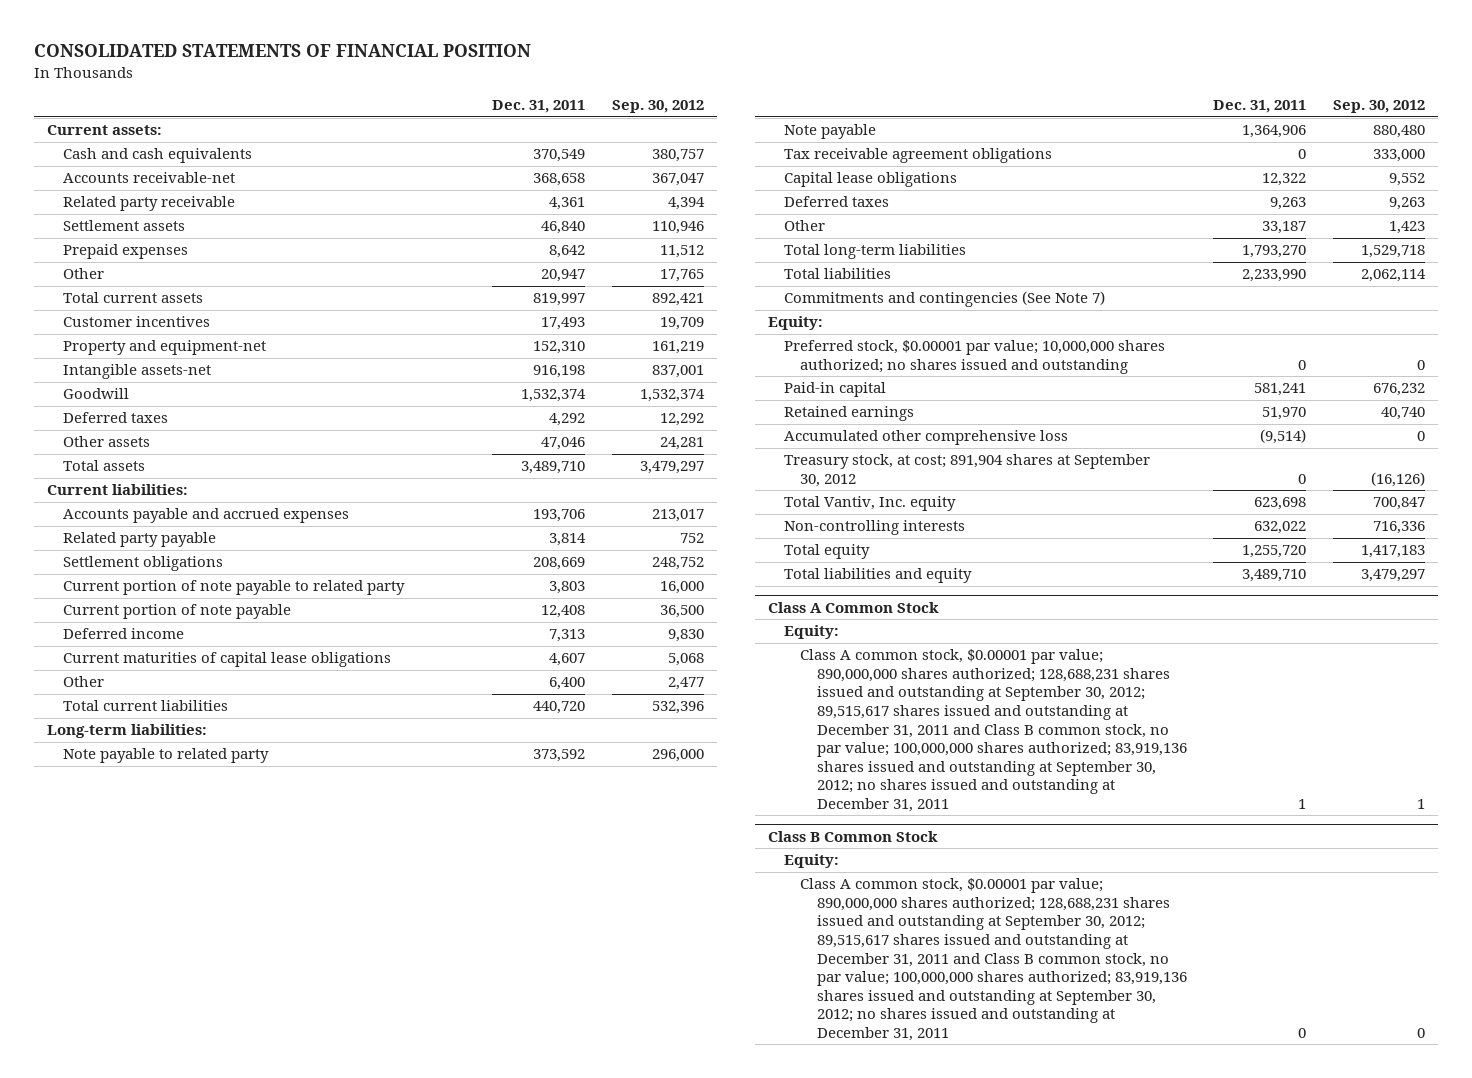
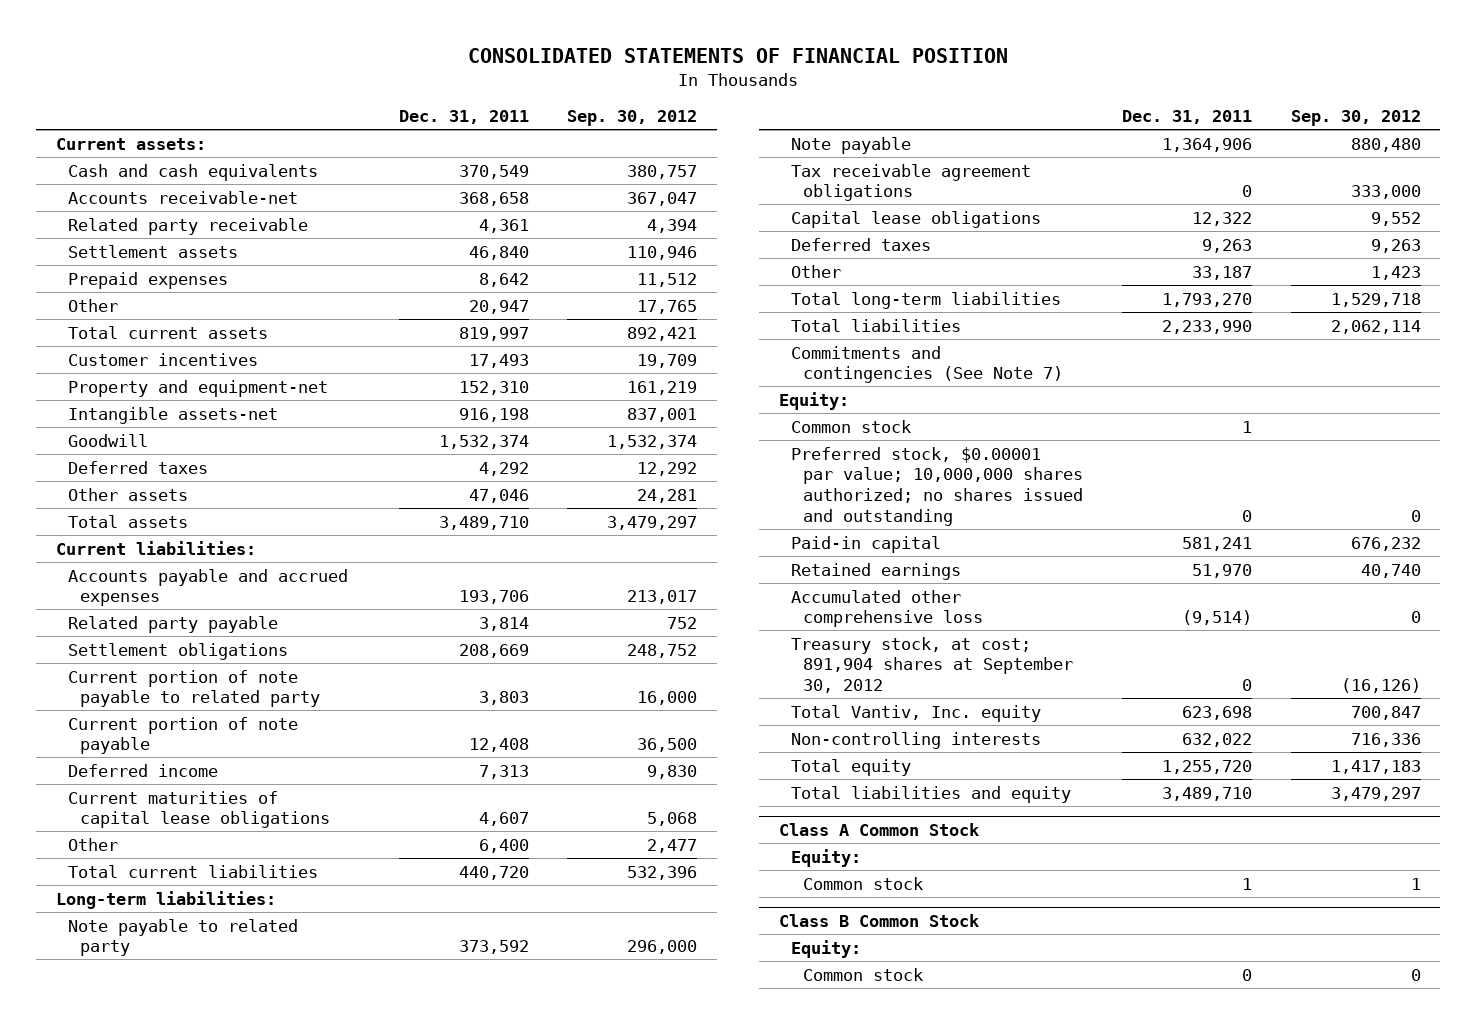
none -> [791,419,912,433] Common stock
[800,649,1187,812] Class A common stock, $0.00001 par value; 890,000,000 shares authorized; 128,688,231 shares issued and outstanding at September 30, 2012; 89,515,617 shares issued and outstanding at December 31, 2011 and Class B common stock, no par value; 100,000,000 shares authorized; 83,919,136 shares issued and outstanding at September 30, 2012; no shares issued and outstanding at December 31, 2011 -> [803,876,924,890] Common stock
[800,878,1187,1041] Class A common stock, $0.00001 par value; 890,000,000 shares authorized; 128,688,231 shares issued and outstanding at September 30, 2012; 89,515,617 shares issued and outstanding at December 31, 2011 and Class B common stock, no par value; 100,000,000 shares authorized; 83,919,136 shares issued and outstanding at September 30, 2012; no shares issued and outstanding at December 31, 2011 -> [803,967,924,981] Common stock

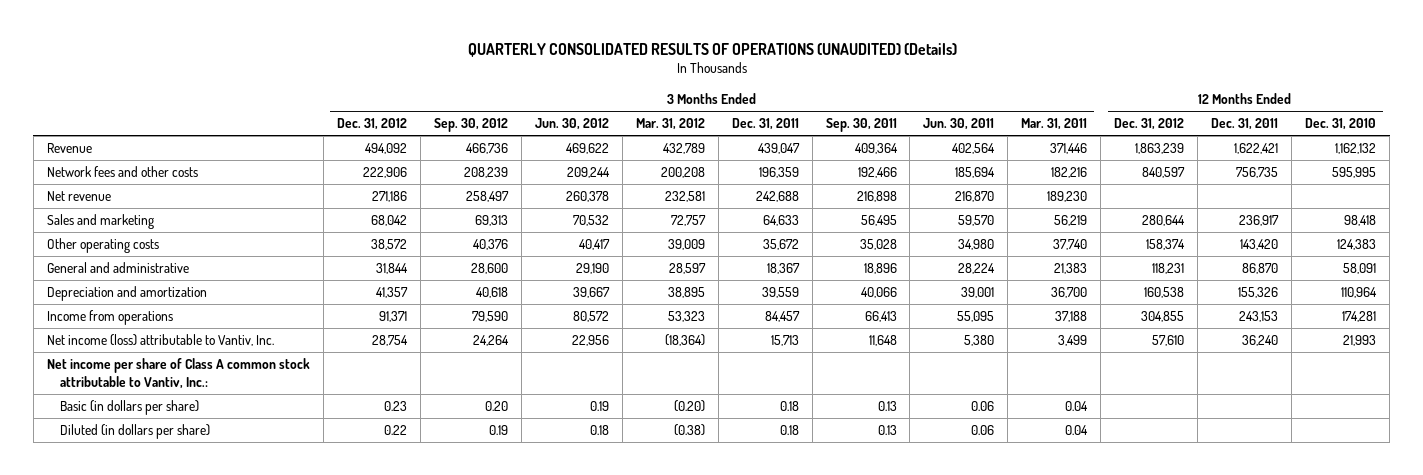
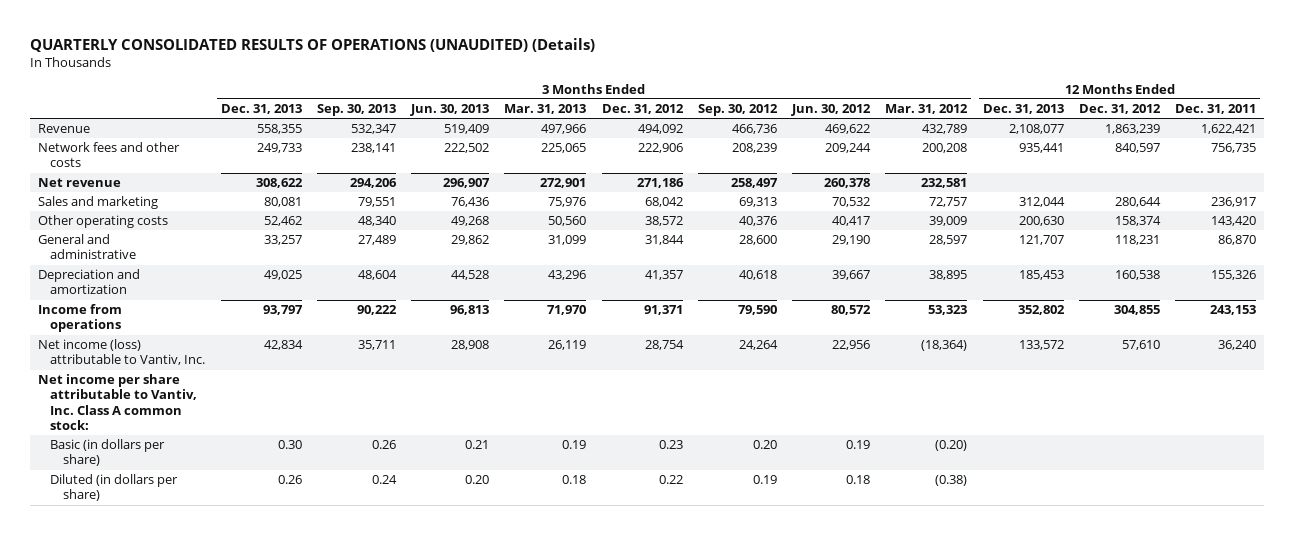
[731,118,799,131] Dec. 31, 2011 -> none
[825,118,897,133] Sep. 30, 2011 -> none
[923,118,995,131] Jun. 30, 2011 -> none
[1021,118,1088,131] Mar. 31, 2011 -> none
[1305,118,1377,131] Dec. 31, 2010 -> none
none -> [220,104,302,115] Dec. 31, 2013
none -> [316,104,396,117] Sep. 30, 2013
none -> [410,104,490,117] Jun. 30, 2013
none -> [504,104,587,115] Mar. 31, 2013
none -> [982,104,1064,115] Dec. 31, 2013
[46,358,310,389] Net income per share of Class A common stock attributable to Vantiv, Inc.: -> [37,374,198,430] Net income per share attributable to Vantiv, Inc. Class A common stock:

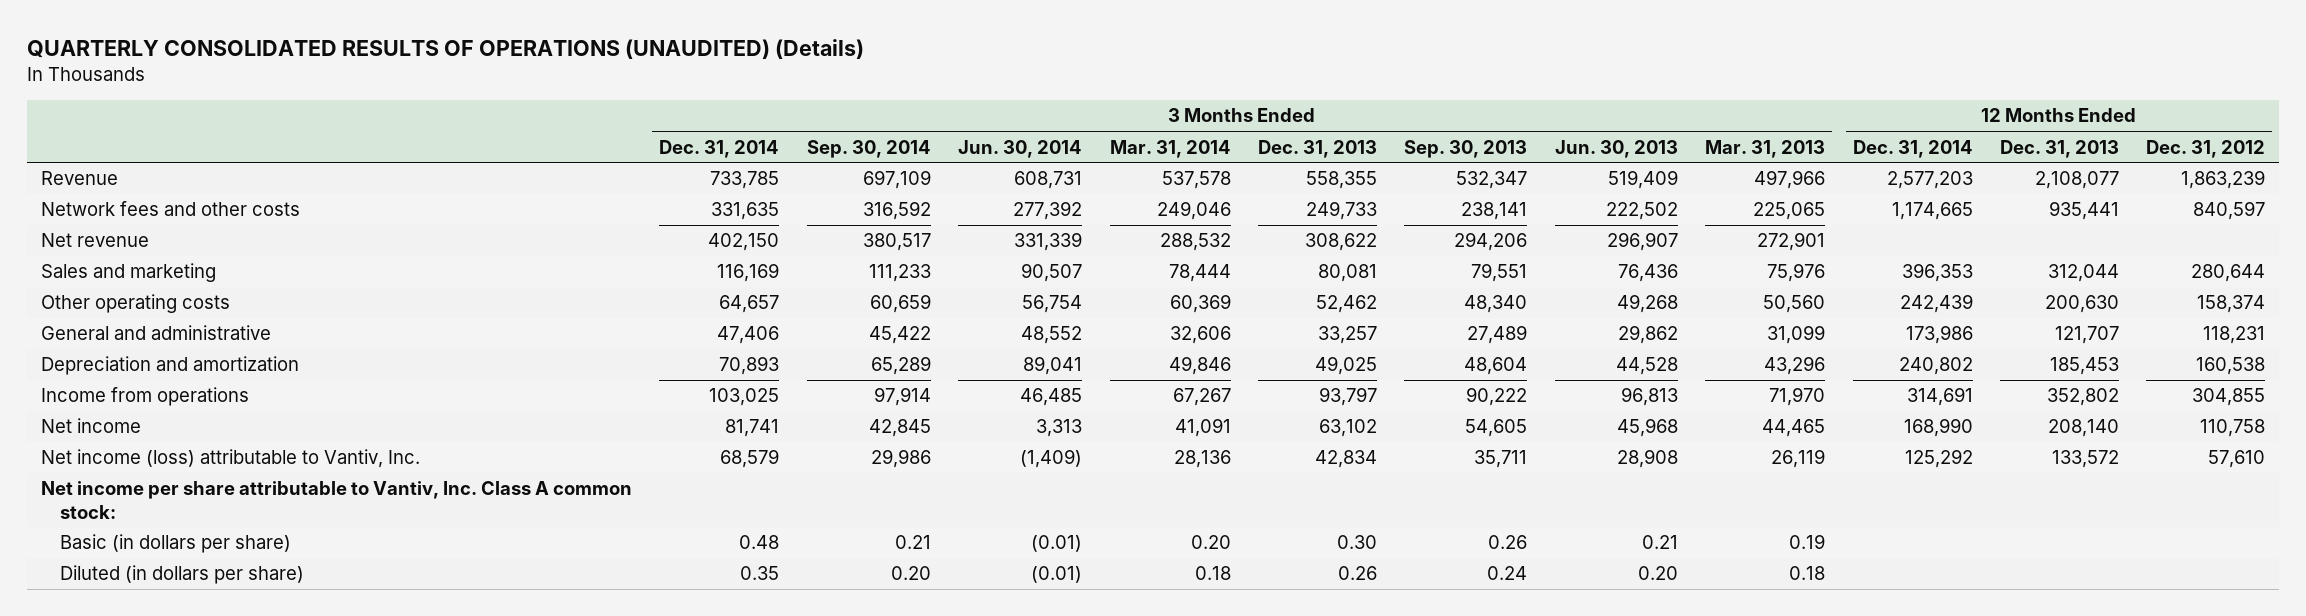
[601,104,684,115] Dec. 31, 2012 -> none
[697,104,778,117] Sep. 30, 2012 -> none
[791,104,872,117] Jun. 30, 2012 -> none
[885,104,969,115] Mar. 31, 2012 -> none
[1175,104,1257,115] Dec. 31, 2011 -> none
none -> [659,139,780,158] Dec. 31, 2014
none -> [806,139,931,158] Sep. 30, 2014
none -> [958,139,1083,158] Jun. 30, 2014
none -> [1109,139,1231,158] Mar. 31, 2014
none -> [1852,139,1973,158] Dec. 31, 2014
none -> [40,418,141,434] Net income

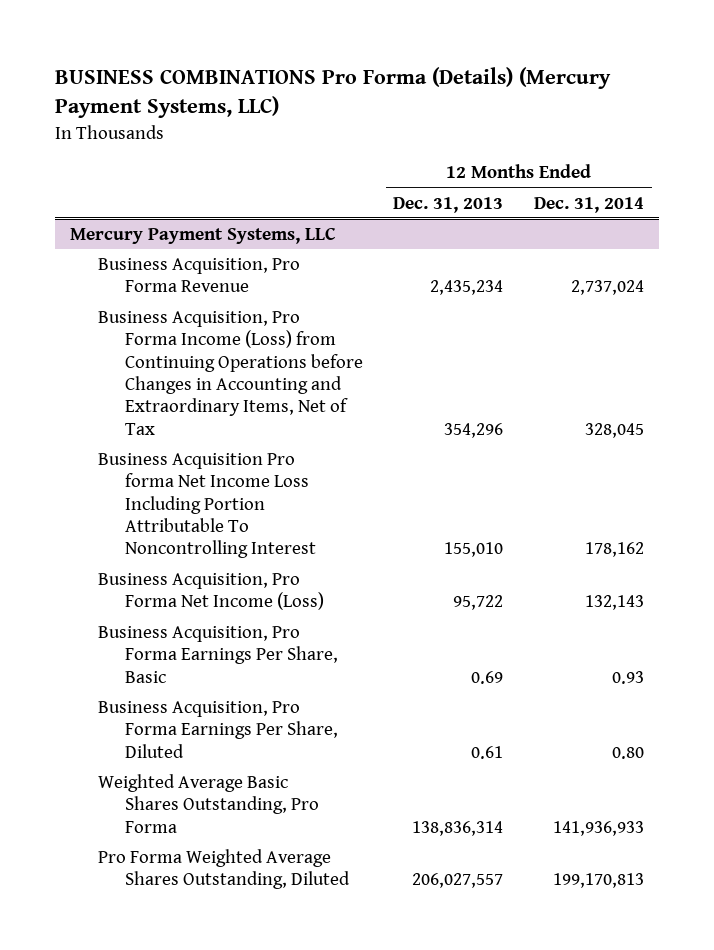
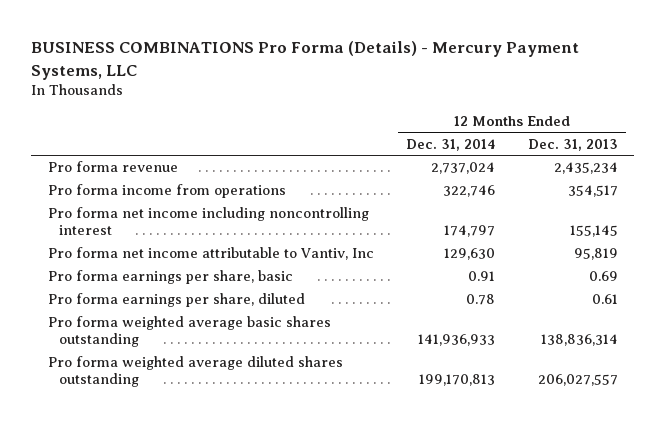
[55,67,612,119] BUSINESS COMBINATIONS Pro Forma (Details) (Mercury Payment Systems, LLC) -> [31,41,580,80] BUSINESS COMBINATIONS Pro Forma (Details) - Mercury Payment Systems, LLC
[70,226,337,244] Mercury Payment Systems, LLC -> none
[97,257,300,293] Business Acquisition, Pro Forma Revenue -> [47,161,178,173] Pro forma revenue
[97,310,363,435] Business Acquisition, Pro Forma Income (Loss) from Continuing Operations before Changes in Accounting and Extraordinary Items, Net of Tax -> [47,184,286,199] Pro forma income from operations
[444,422,504,438] 354,296 -> [567,185,618,198] 354,517
[584,422,644,438] 328,045 -> [443,185,496,198] 322,746
[97,452,316,559] Business Acquisition Pro forma Net Income Loss Including Portion Attributable To Noncontrolling Interest -> [47,207,369,236] Pro forma net income including noncontrolling interest
[444,542,504,558] 155,010 -> [569,225,618,238] 155,145
[584,542,644,558] 178,162 -> [444,225,496,238] 174,797
[97,572,324,611] Business Acquisition, Pro Forma Net Income (Loss) -> [47,247,374,261] Pro forma net income attributable to Vantiv, Inc
[453,595,504,611] 95,722 -> [573,248,618,261] 95,819
[584,595,644,611] 132,143 -> [444,248,496,261] 129,630
[97,625,338,683] Business Acquisition, Pro Forma Earnings Per Share, Basic -> [47,270,293,285] Pro forma earnings per share, basic
[611,670,644,684] 0.93 -> [468,271,496,282] 0.91
[97,700,338,758] Business Acquisition, Pro Forma Earnings Per Share, Diluted -> [47,293,305,308] Pro forma earnings per share, diluted
[611,746,644,759] 0.80 -> [466,294,496,306] 0.78
[97,773,319,833] Weighted Average Basic Shares Outstanding, Pro Forma -> [47,316,331,348] Pro forma weighted average basic shares outstanding
[97,848,350,890] Pro Forma Weighted Average Shares Outstanding, Diluted -> [47,356,343,388] Pro forma weighted average diluted shares outstanding

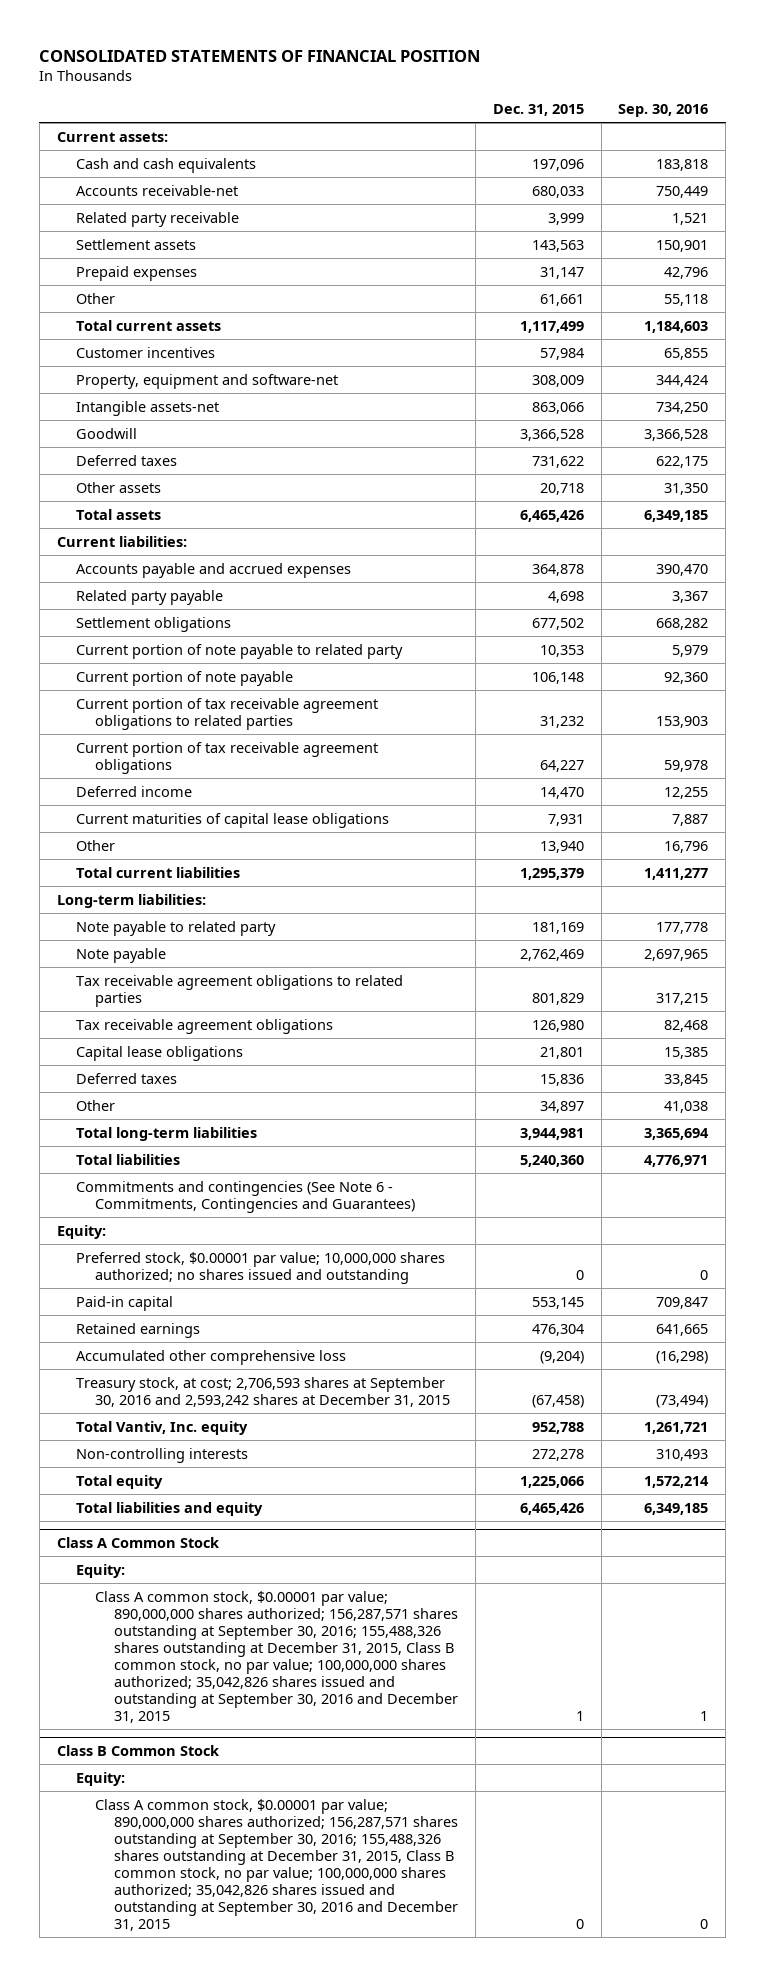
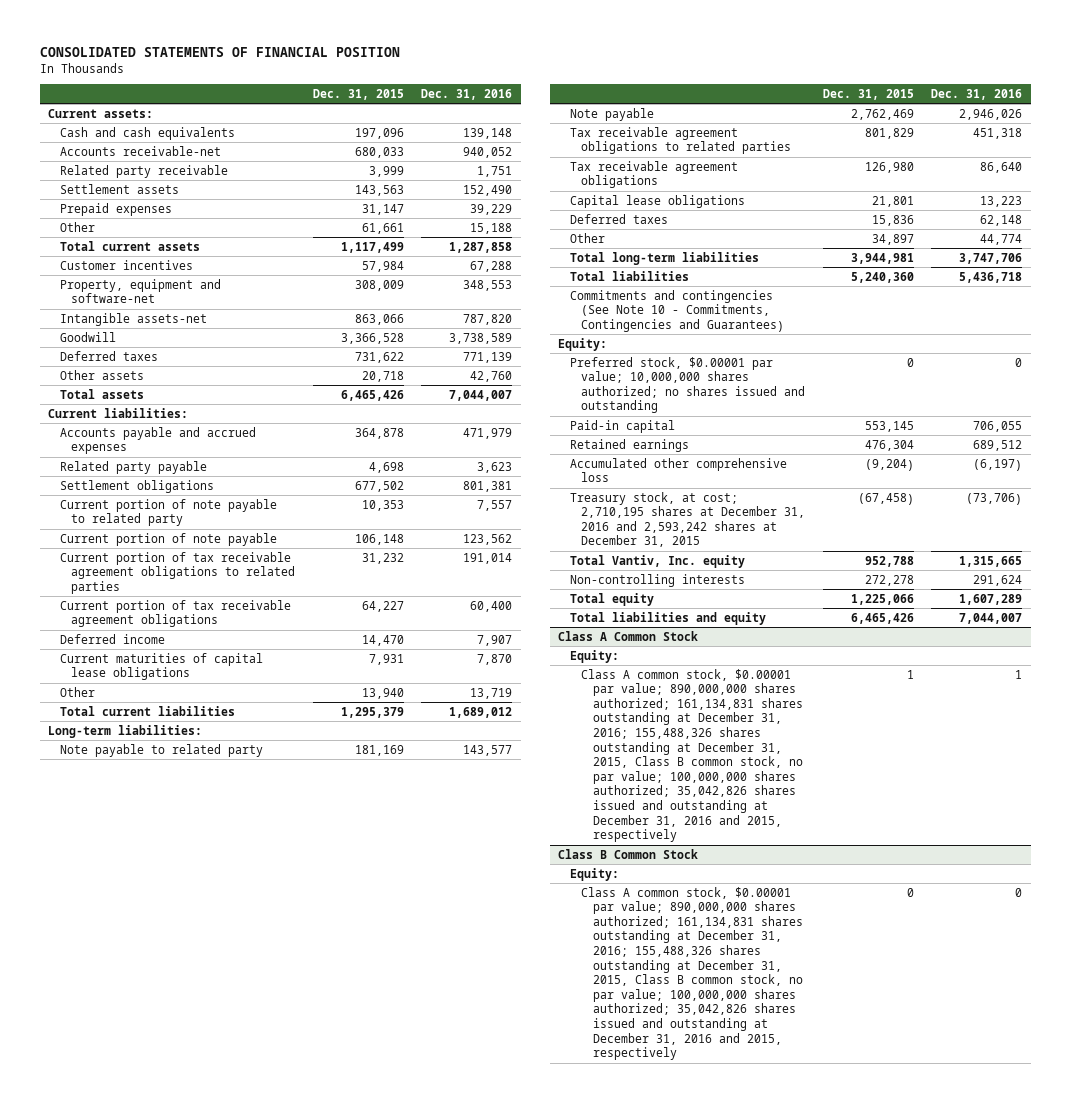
[618,103,709,117] Sep. 30, 2016 -> none
none -> [421,89,513,101] Dec. 31, 2016
[75,1180,415,1213] Commitments and contingencies (See Note 6 - Commitments, Contingencies and Guarantees) -> [569,289,785,332] Commitments and contingencies (See Note 10 - Commitments, Contingencies and Guarantees)
[75,1376,450,1407] Treasury stock, at cost; 2,706,593 shares at September 30, 2016 and 2,593,242 shares at December 31, 2015 -> [569,491,806,548] Treasury stock, at cost; 2,710,195 shares at December 31, 2016 and 2,593,242 shares at December 31, 2015
[94,1590,459,1724] Class A common stock, $0.00001 par value; 890,000,000 shares authorized; 156,287,571 shares outstanding at September 30, 2016; 155,488,326 shares outstanding at December 31, 2015, Class B common stock, no par value; 100,000,000 shares authorized; 35,042,826 shares issued and outstanding at September 30, 2016 and December 31, 2015 -> [581,668,803,843] Class A common stock, $0.00001 par value; 890,000,000 shares authorized; 161,134,831 shares outstanding at December 31, 2016; 155,488,326 shares outstanding at December 31, 2015, Class B common stock, no par value; 100,000,000 shares authorized; 35,042,826 shares issued and outstanding at December 31, 2016 and 2015, respectively
[94,1798,459,1932] Class A common stock, $0.00001 par value; 890,000,000 shares authorized; 156,287,571 shares outstanding at September 30, 2016; 155,488,326 shares outstanding at December 31, 2015, Class B common stock, no par value; 100,000,000 shares authorized; 35,042,826 shares issued and outstanding at September 30, 2016 and December 31, 2015 -> [581,886,803,1061] Class A common stock, $0.00001 par value; 890,000,000 shares authorized; 161,134,831 shares outstanding at December 31, 2016; 155,488,326 shares outstanding at December 31, 2015, Class B common stock, no par value; 100,000,000 shares authorized; 35,042,826 shares issued and outstanding at December 31, 2016 and 2015, respectively

